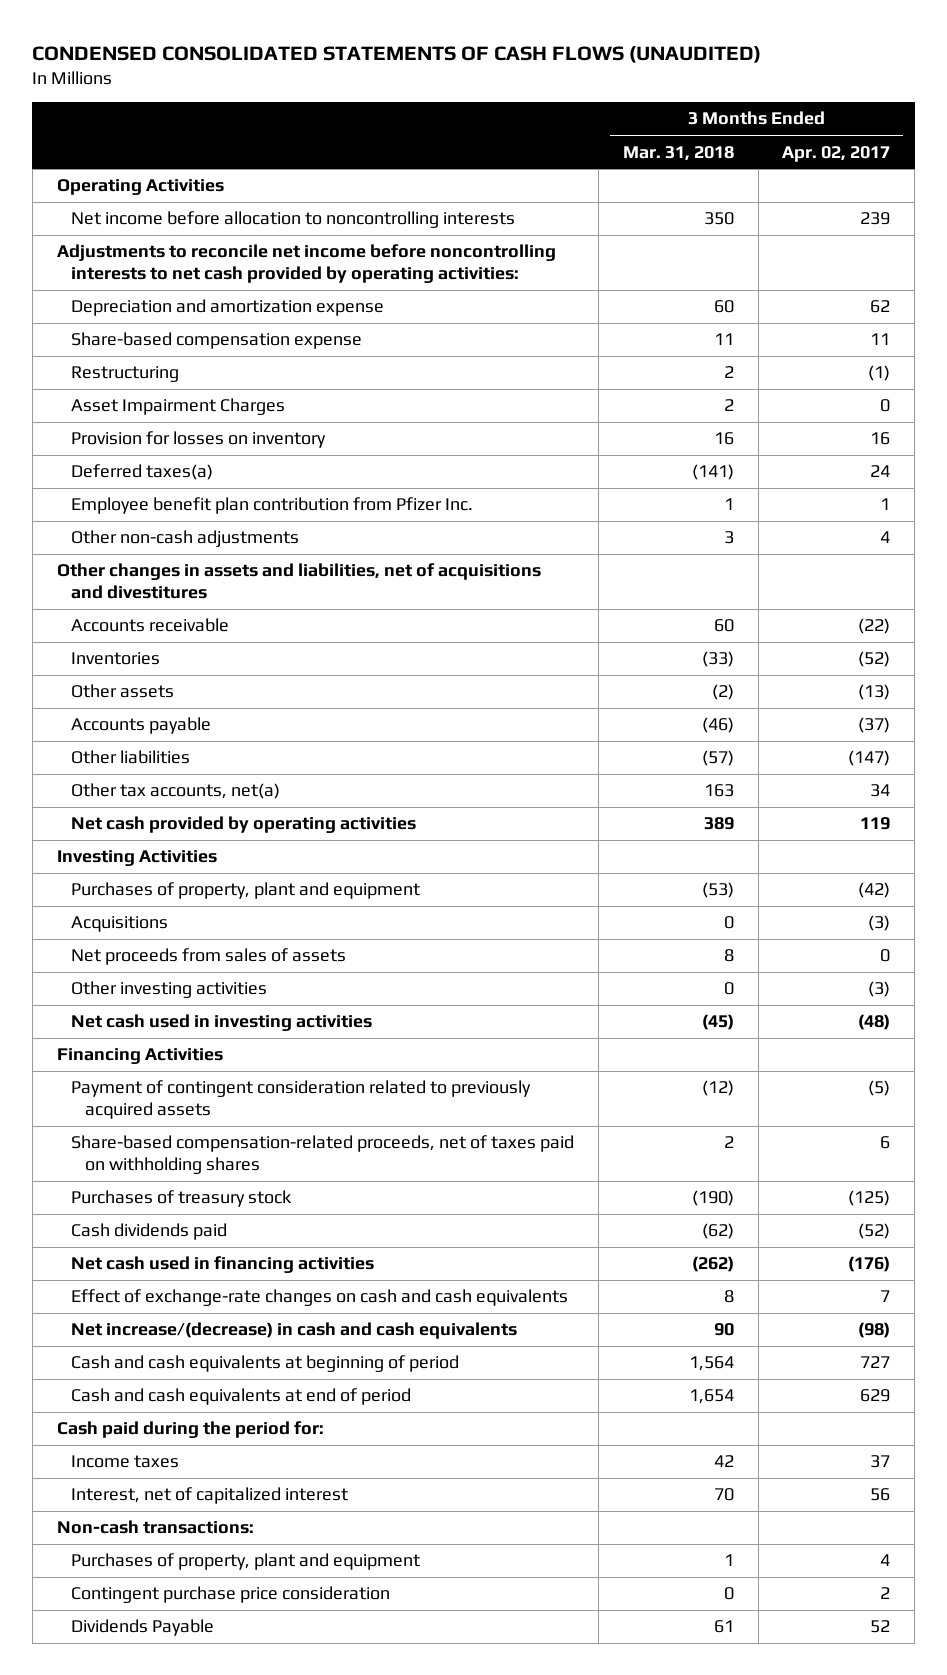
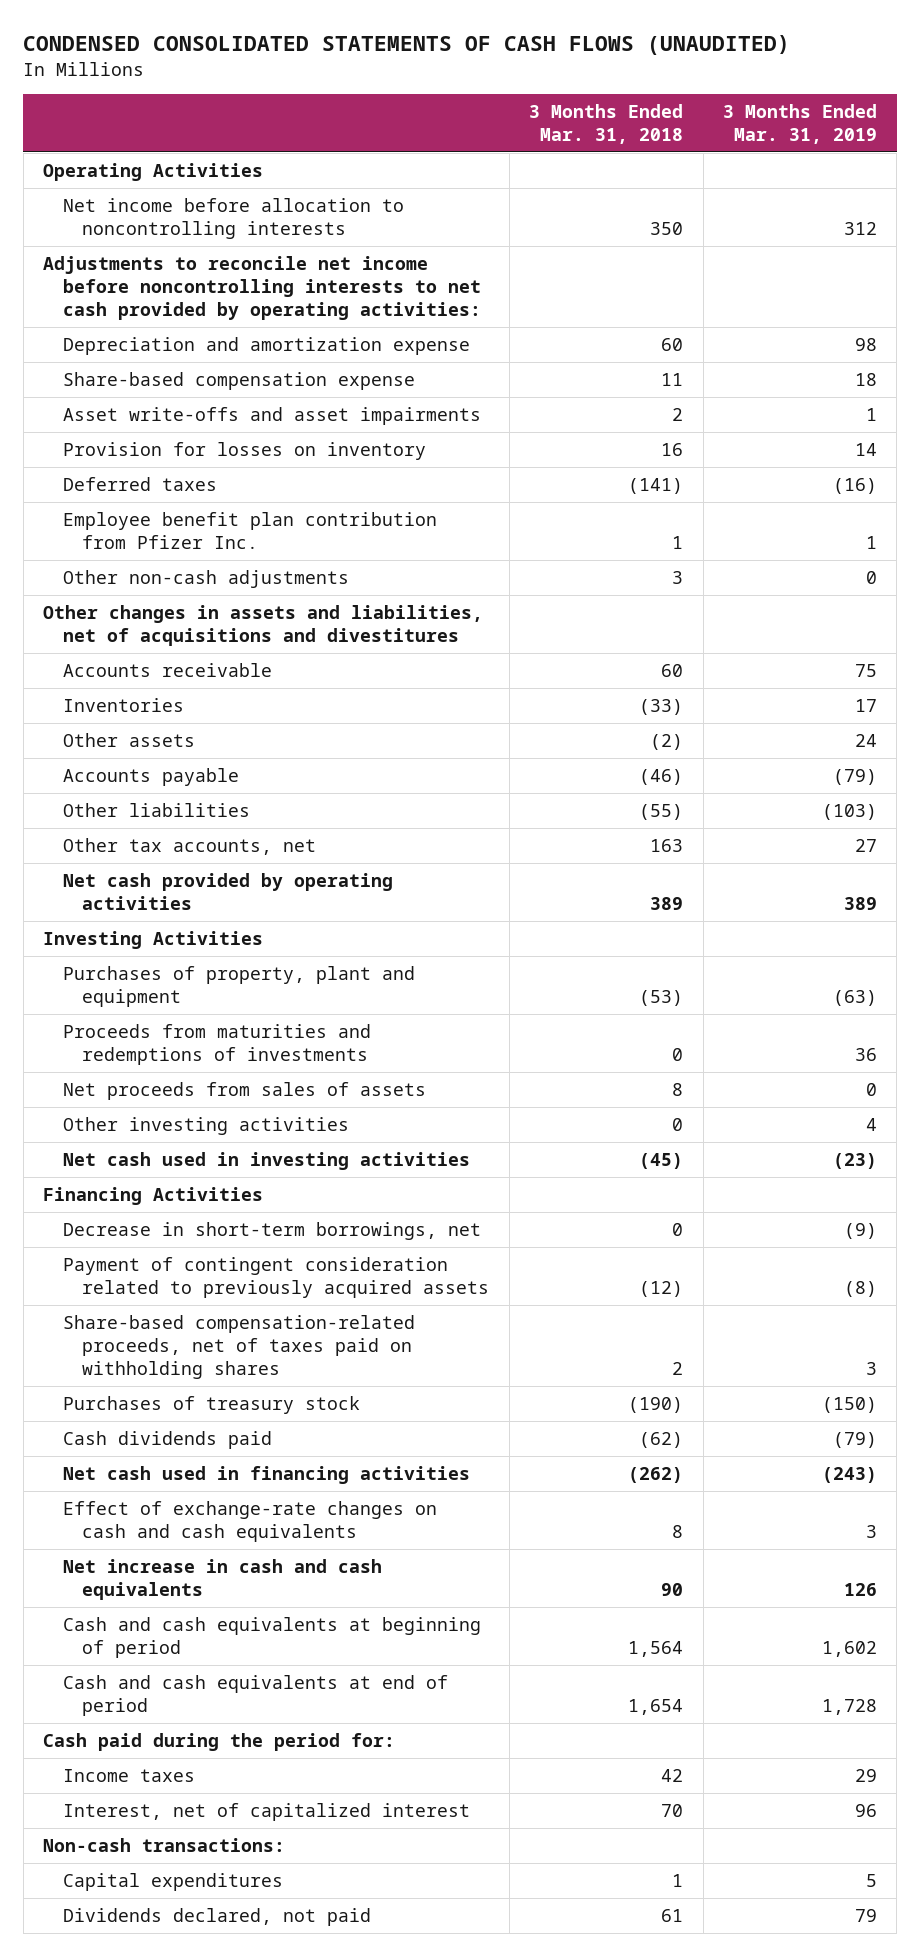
[782,145,891,162] Apr. 02, 2017 -> none
none -> [722,103,877,144] 3 Months Ended Mar. 31, 2019
[70,366,179,383] Restructuring -> none
[70,398,285,416] Asset Impairment Charges -> [62,406,481,425] Asset write-offs and asset impairments
[70,464,213,481] Deferred taxes(a) -> [62,476,217,491] Deferred taxes
[701,750,734,767] (57) -> [639,803,684,820] (55)
[70,783,280,800] Other tax accounts, net(a) -> [62,837,316,855] Other tax accounts, net
[70,916,168,933] Acquisitions -> none
none -> [62,1023,371,1065] Proceeds from maturities and redemptions of investments
none -> [62,1221,481,1240] Decrease in short-term borrowings, net
[70,1322,517,1340] Net increase/(decrease) in cash and cash equivalents -> [62,1558,382,1600] Net increase in cash and cash equivalents
[70,1586,390,1604] Contingent purchase price consideration -> none
[70,1553,420,1571] Purchases of property, plant and equipment -> [62,1872,283,1891] Capital expenditures
[70,1619,214,1637] Dividends Payable -> [62,1907,371,1926] Dividends declared, not paid

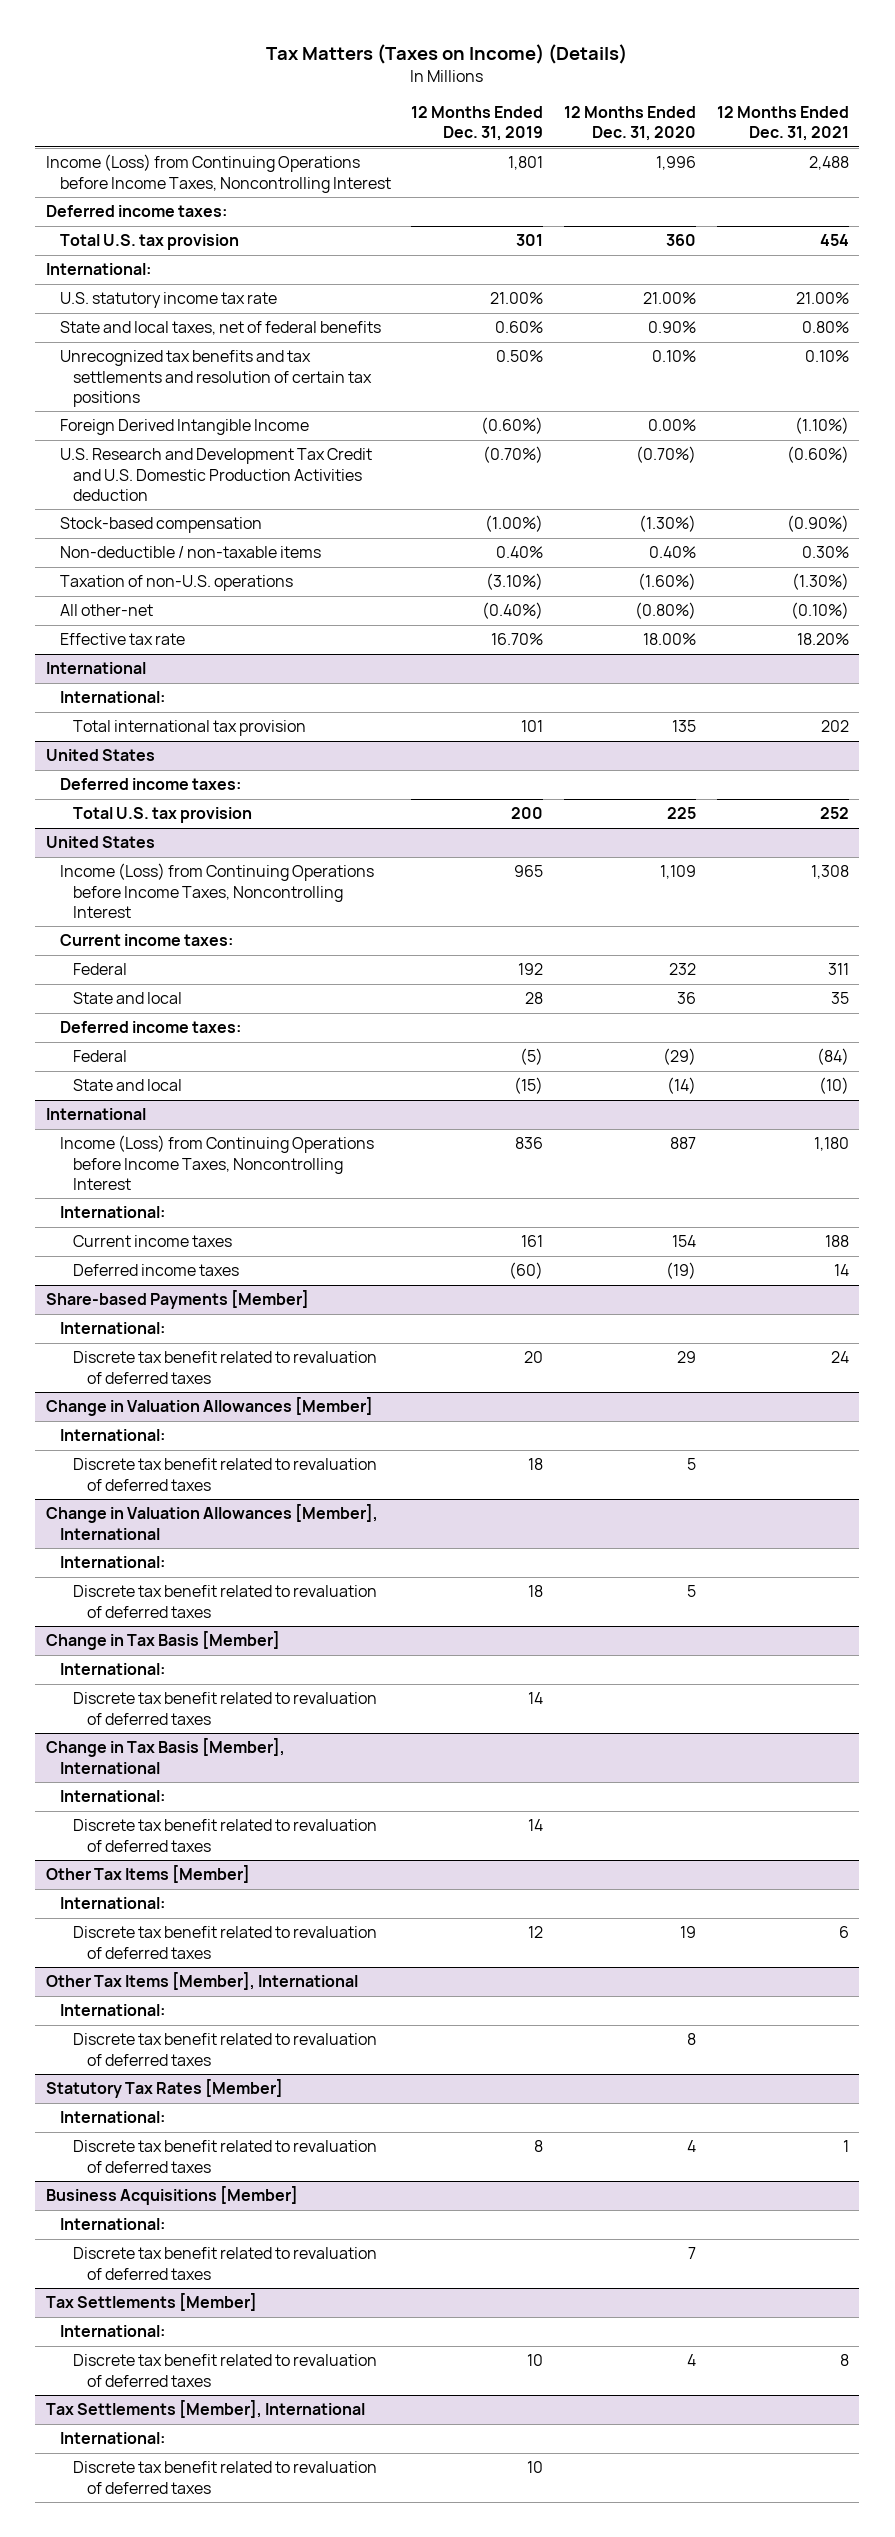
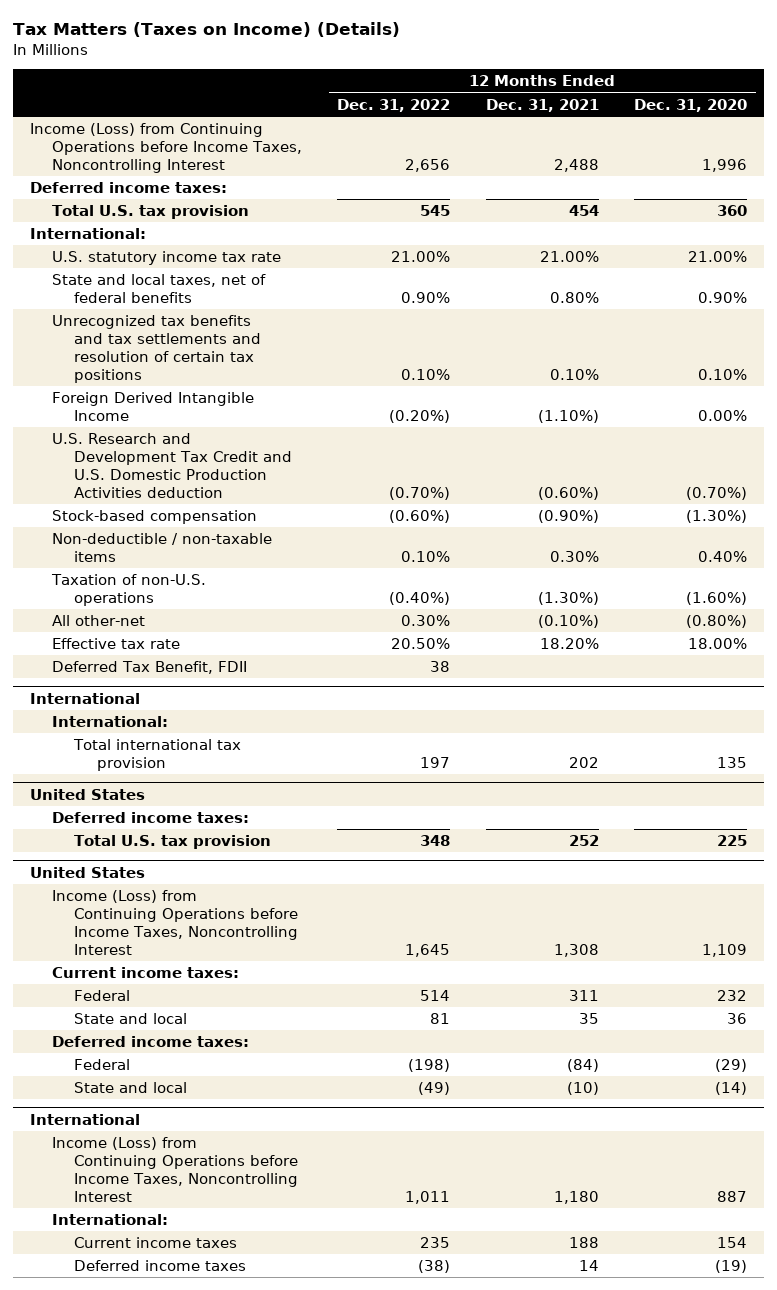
[411,105,544,142] 12 Months Ended Dec. 31, 2019 -> none
none -> [337,98,451,112] Dec. 31, 2022
none -> [52,660,248,674] Deferred Tax Benefit, FDII
[45,1290,309,1310] Share-based Payments [Member] -> none
[59,1322,165,1335] International: -> none
[73,1351,378,1384] Discrete tax benefit related to revaluation of deferred taxes -> none
[45,1397,373,1417] Change in Valuation Allowances [Member] -> none
[59,1429,165,1442] International: -> none
[73,1458,378,1491] Discrete tax benefit related to revaluation of deferred taxes -> none
[45,1504,378,1540] Change in Valuation Allowances [Member], International -> none
[59,1556,165,1569] International: -> none
[73,1585,378,1618] Discrete tax benefit related to revaluation of deferred taxes -> none
[45,1631,280,1651] Change in Tax Basis [Member] -> none
[59,1663,165,1676] International: -> none
[73,1692,378,1725] Discrete tax benefit related to revaluation of deferred taxes -> none
[45,1738,285,1774] Change in Tax Basis [Member], International -> none
[59,1790,165,1803] International: -> none
[73,1819,378,1852] Discrete tax benefit related to revaluation of deferred taxes -> none
[45,1865,250,1884] Other Tax Items [Member] -> none
[59,1897,165,1910] International: -> none
[73,1926,378,1959] Discrete tax benefit related to revaluation of deferred taxes -> none
[45,1972,358,1991] Other Tax Items [Member], International -> none
[59,2004,165,2017] International: -> none
[73,2033,378,2066] Discrete tax benefit related to revaluation of deferred taxes -> none
[45,2079,283,2099] Statutory Tax Rates [Member] -> none
[59,2111,165,2124] International: -> none
[73,2140,378,2173] Discrete tax benefit related to revaluation of deferred taxes -> none
[45,2186,298,2206] Business Acquisitions [Member] -> none
[59,2218,165,2231] International: -> none
[73,2247,378,2280] Discrete tax benefit related to revaluation of deferred taxes -> none
[45,2293,257,2312] Tax Settlements [Member] -> none
[59,2325,165,2338] International: -> none
[73,2354,378,2387] Discrete tax benefit related to revaluation of deferred taxes -> none
[45,2400,365,2419] Tax Settlements [Member], International -> none
[59,2432,165,2445] International: -> none
[73,2461,378,2494] Discrete tax benefit related to revaluation of deferred taxes -> none

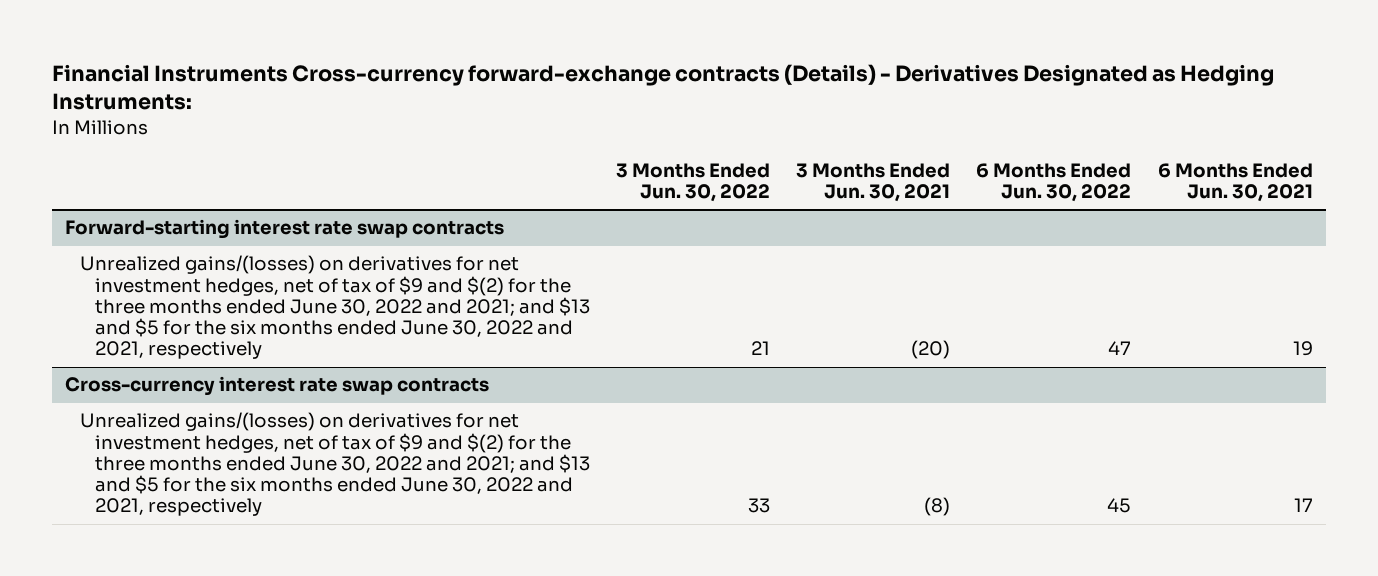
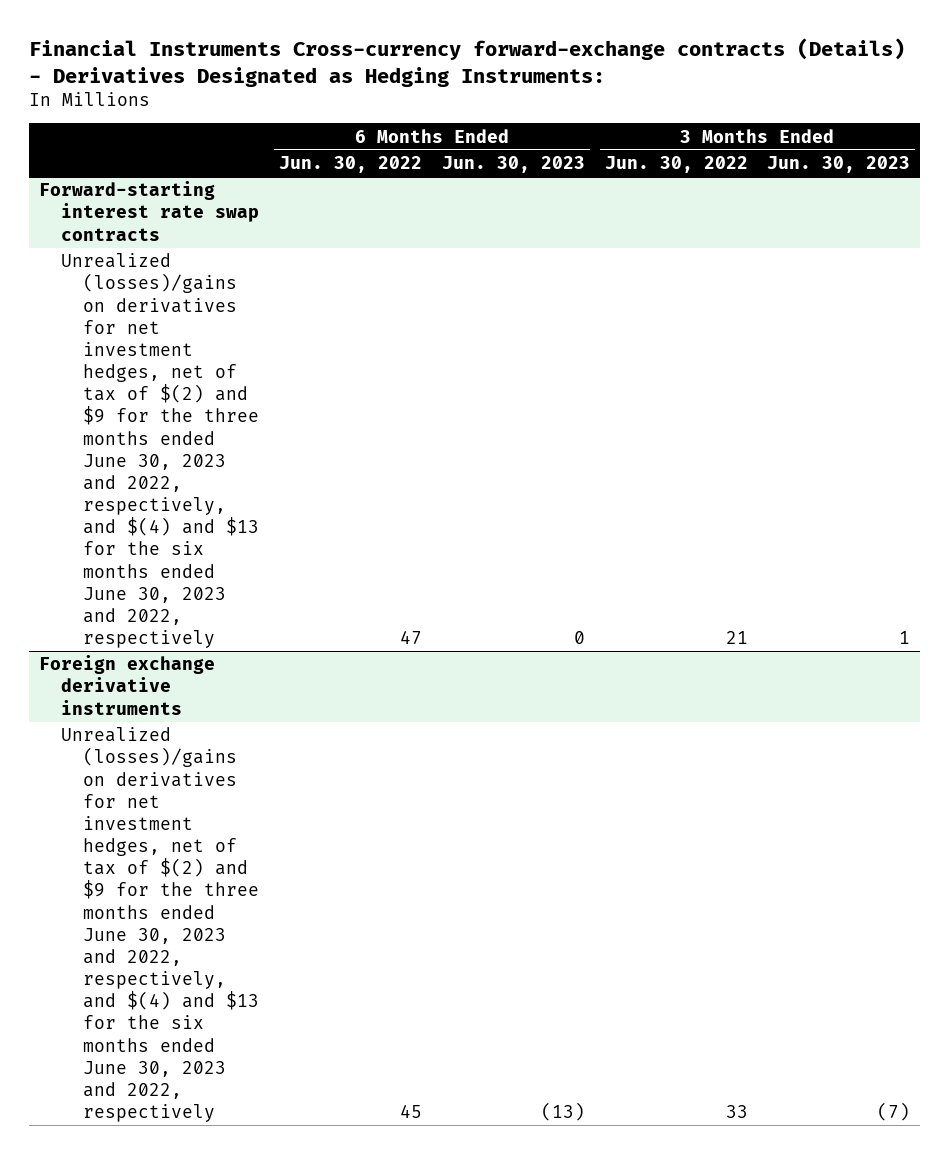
[796,162,951,202] 3 Months Ended Jun. 30, 2021 -> none
[1157,162,1313,202] 6 Months Ended Jun. 30, 2021 -> none
none -> [441,156,585,174] Jun. 30, 2023
none -> [767,156,911,174] Jun. 30, 2023
[79,255,590,360] Unrealized gains/(losses) on derivatives for net investment hedges, net of tax of $9 and $(2) for the three months ended June 30, 2022 and 2021; and $13 and $5 for the six months ended June 30, 2022 and 2021, respectively -> [61,253,260,649] Unrealized (losses)/gains on derivatives for net investment hedges, net of tax of $(2) and $9 for the three months ended June 30, 2023 and 2022, respectively, and $(4) and $13 for the six months ended June 30, 2023 and 2022, respectively
[65,376,490,397] Cross-currency interest rate swap contracts -> [38,655,215,715] Foreign exchange derivative instruments
[79,412,590,517] Unrealized gains/(losses) on derivatives for net investment hedges, net of tax of $9 and $(2) for the three months ended June 30, 2022 and 2021; and $13 and $5 for the six months ended June 30, 2022 and 2021, respectively -> [61,727,260,1123] Unrealized (losses)/gains on derivatives for net investment hedges, net of tax of $(2) and $9 for the three months ended June 30, 2023 and 2022, respectively, and $(4) and $13 for the six months ended June 30, 2023 and 2022, respectively

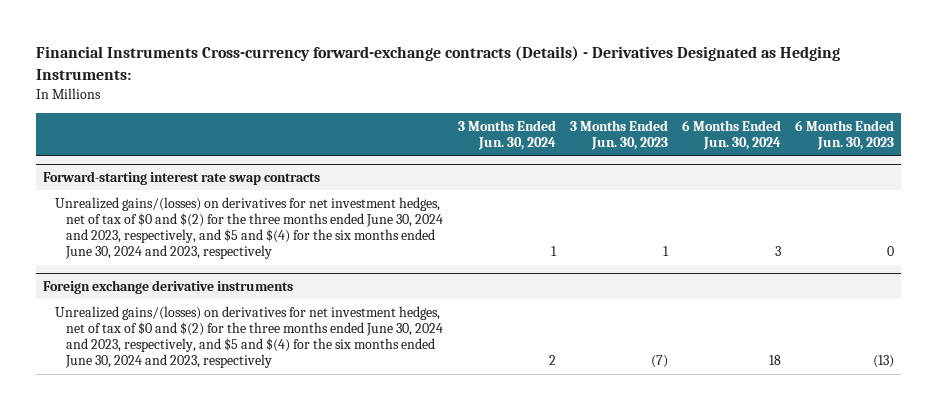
[279,156,423,174] Jun. 30, 2022 -> none
[604,156,748,174] Jun. 30, 2022 -> none
none -> [457,119,556,150] 3 Months Ended Jun. 30, 2024
none -> [681,119,781,150] 6 Months Ended Jun. 30, 2024
[61,253,260,649] Unrealized (losses)/gains on derivatives for net investment hedges, net of tax of $(2) and $9 for the three months ended June 30, 2023 and 2022, respectively, and $(4) and $13 for the six months ended June 30, 2023 and 2022, respectively -> [54,196,444,260] Unrealized gains/(losses) on derivatives for net investment hedges, net of tax of $0 and $(2) for the three months ended June 30, 2024 and 2023, respectively, and $5 and $(4) for the six months ended June 30, 2024 and 2023, respectively
[61,727,260,1123] Unrealized (losses)/gains on derivatives for net investment hedges, net of tax of $(2) and $9 for the three months ended June 30, 2023 and 2022, respectively, and $(4) and $13 for the six months ended June 30, 2023 and 2022, respectively -> [54,305,444,369] Unrealized gains/(losses) on derivatives for net investment hedges, net of tax of $0 and $(2) for the three months ended June 30, 2024 and 2023, respectively, and $5 and $(4) for the six months ended June 30, 2024 and 2023, respectively

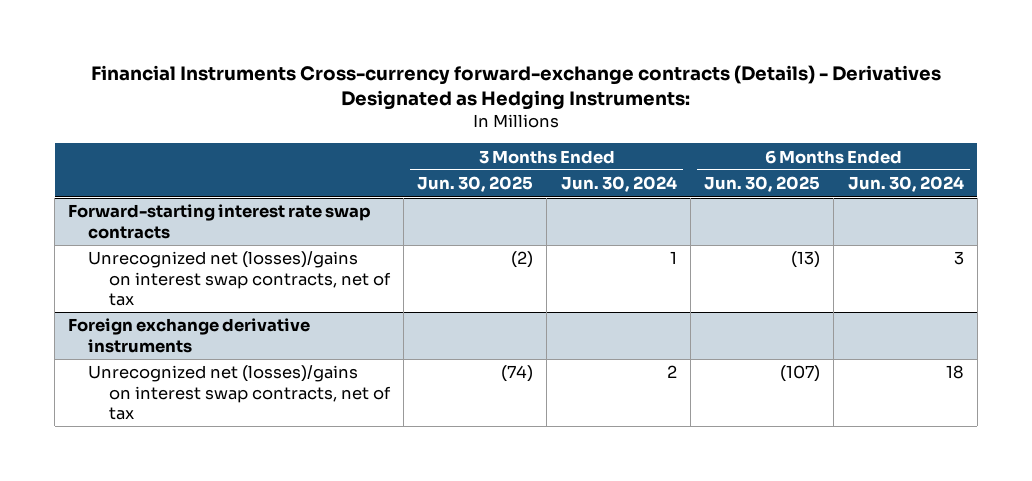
[569,119,668,150] 3 Months Ended Jun. 30, 2023 -> none
[795,119,895,150] 6 Months Ended Jun. 30, 2023 -> none
none -> [417,176,534,193] Jun. 30, 2025
none -> [704,176,821,193] Jun. 30, 2025
[54,196,444,260] Unrealized gains/(losses) on derivatives for net investment hedges, net of tax of $0 and $(2) for the three months ended June 30, 2024 and 2023, respectively, and $5 and $(4) for the six months ended June 30, 2024 and 2023, respectively -> [88,251,391,307] Unrecognized net (losses)/gains on interest swap contracts, net of tax
[54,305,444,369] Unrealized gains/(losses) on derivatives for net investment hedges, net of tax of $0 and $(2) for the three months ended June 30, 2024 and 2023, respectively, and $5 and $(4) for the six months ended June 30, 2024 and 2023, respectively -> [88,365,391,421] Unrecognized net (losses)/gains on interest swap contracts, net of tax

